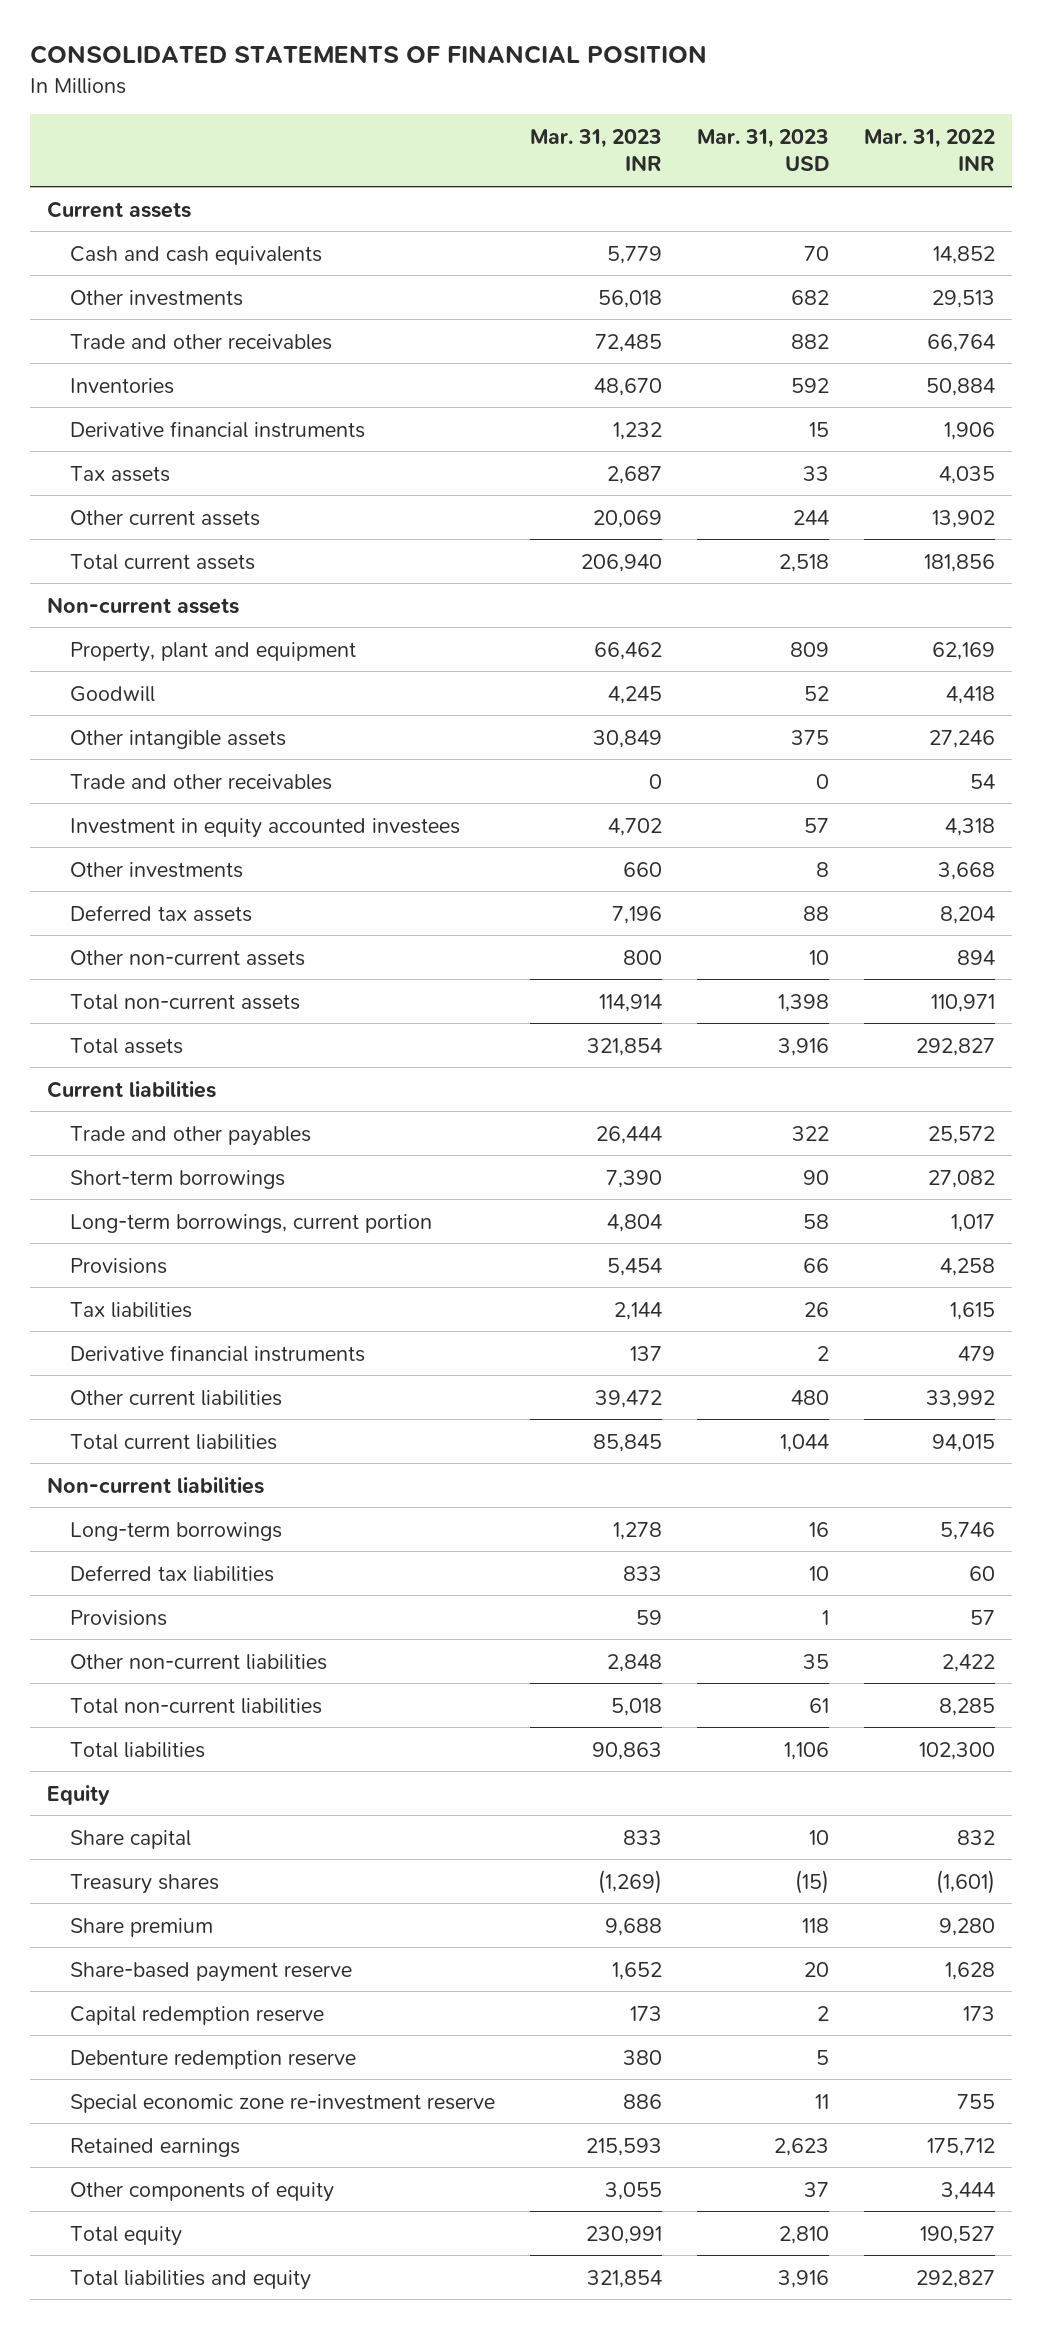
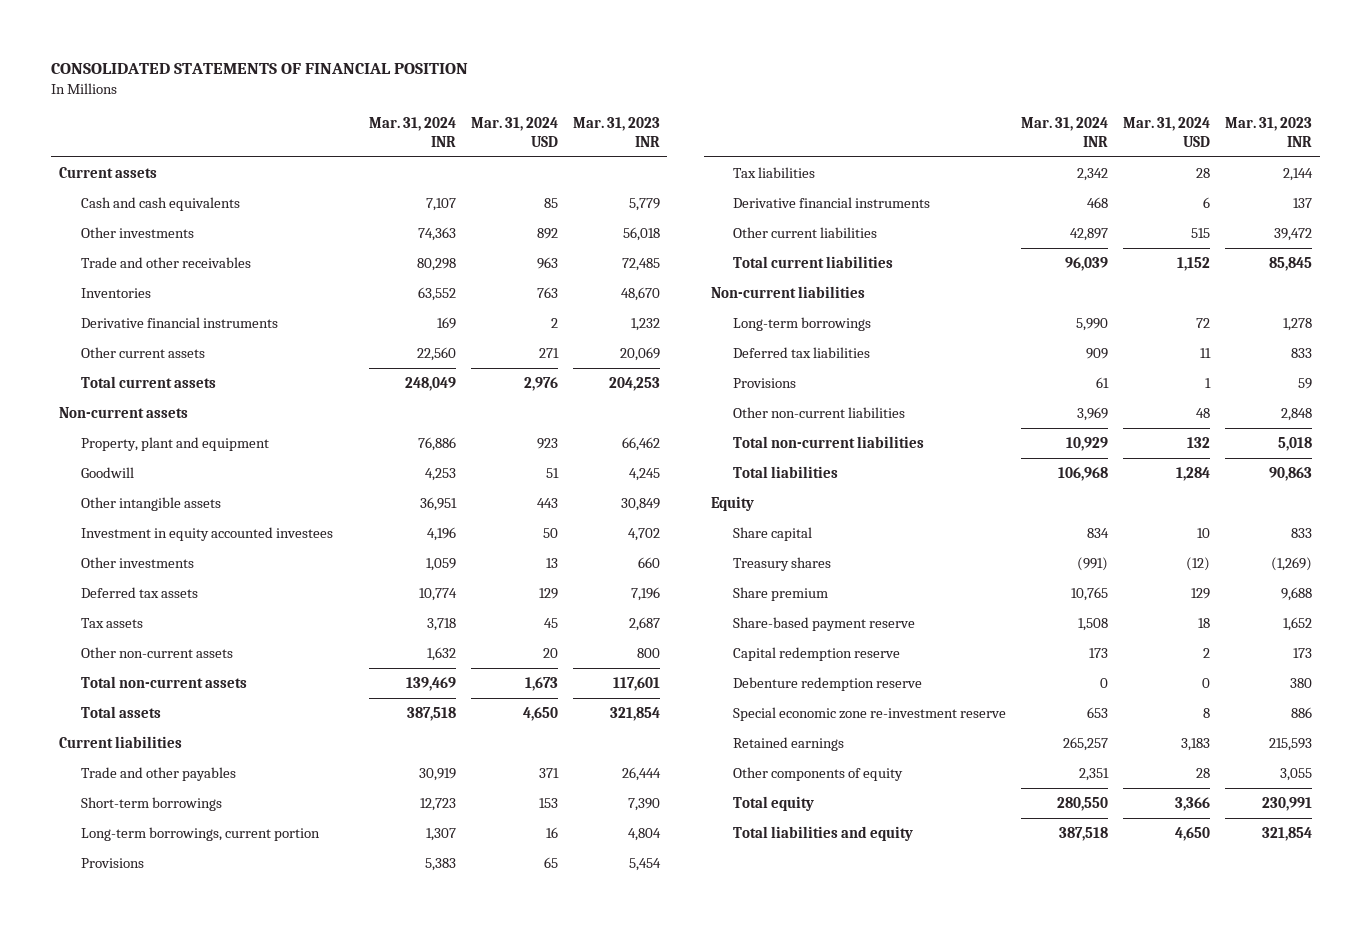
[696,128,829,172] Mar. 31, 2023 USD -> none
[863,128,995,172] Mar. 31, 2022 INR -> none
none -> [368,117,456,148] Mar. 31, 2024 INR
none -> [470,117,558,148] Mar. 31, 2024 USD
[580,553,662,572] 206,940 -> [608,376,660,391] 204,253
[69,773,332,790] Trade and other receivables -> none
[69,465,170,482] Tax assets -> [80,617,143,628] Tax assets
[598,993,662,1012] 114,914 -> [612,676,660,691] 117,601

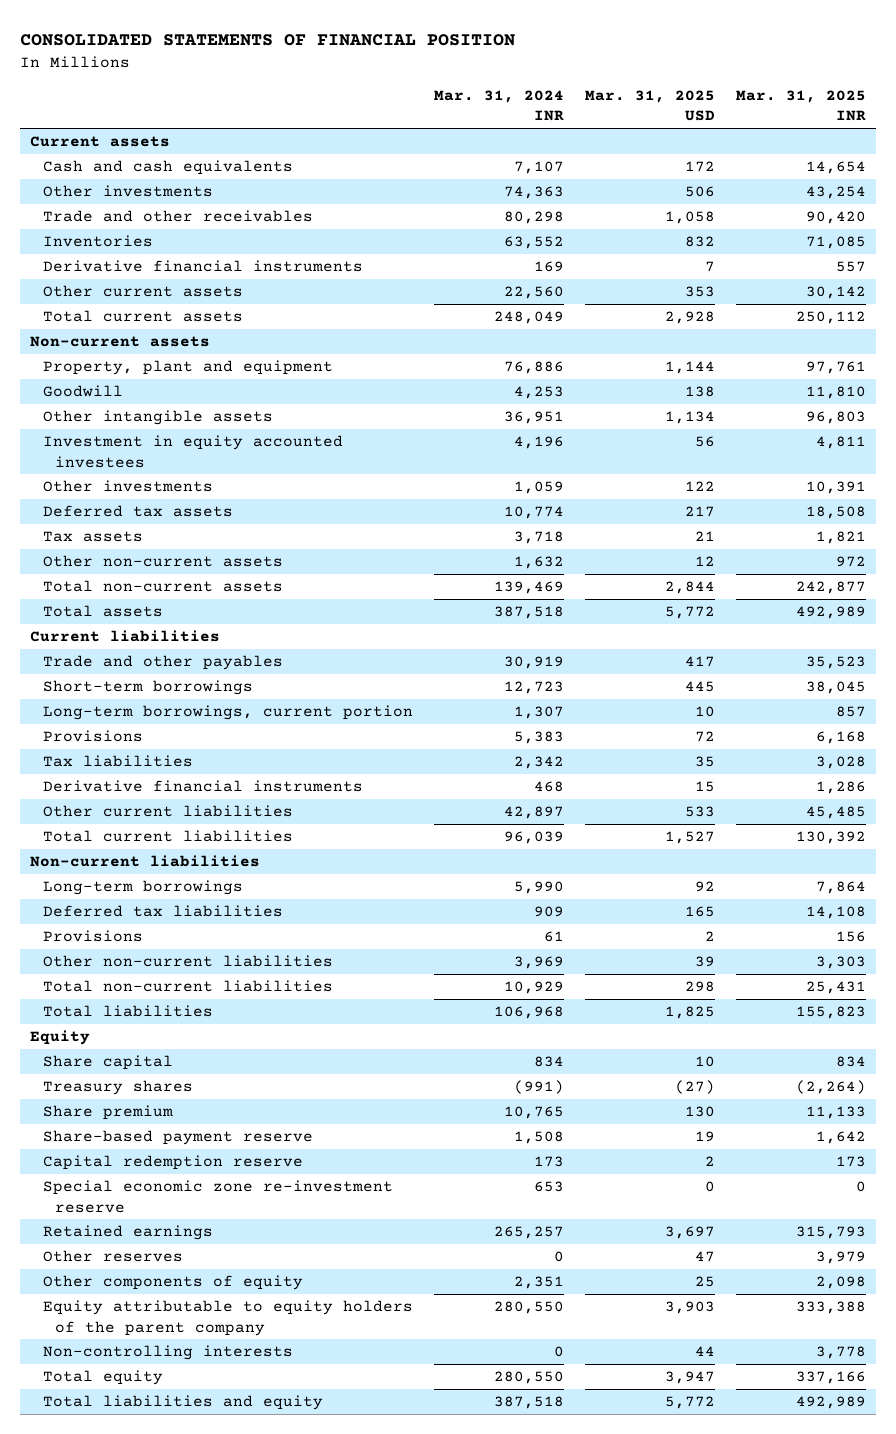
[470,117,558,148] Mar. 31, 2024 USD -> none
[572,117,660,148] Mar. 31, 2023 INR -> none
none -> [584,90,715,122] Mar. 31, 2025 USD
none -> [735,90,866,122] Mar. 31, 2025 INR
[733,676,923,691] Debenture redemption reserve -> none
none -> [42,1250,183,1263] Other reserves
none -> [42,1300,413,1336] Equity attributable to equity holders of the parent company
none -> [42,1345,293,1361] Non-controlling interests

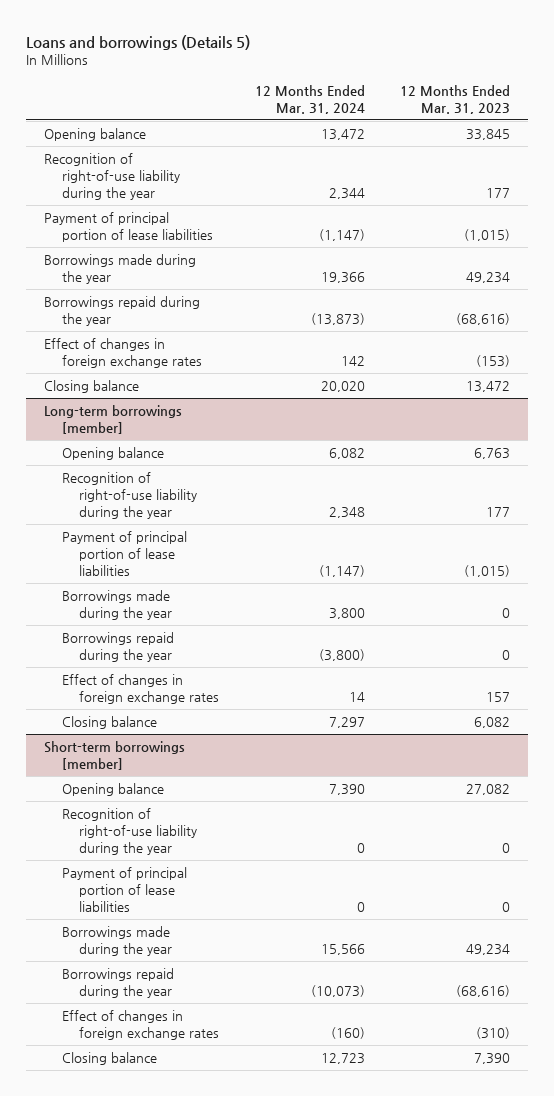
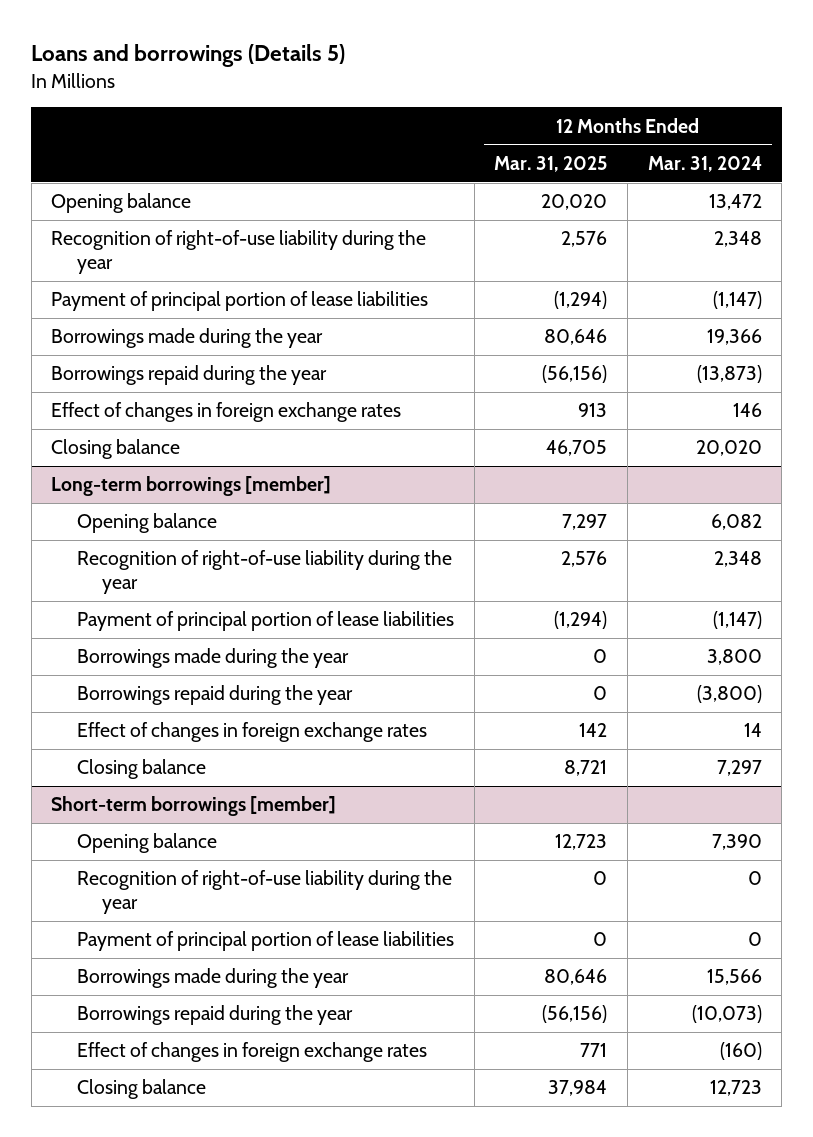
[400,84,511,114] 12 Months Ended Mar. 31, 2023 -> none
none -> [494,156,608,173] Mar. 31, 2025
[328,187,365,199] 2,344 -> [713,231,762,248] 2,348
[340,356,365,367] 142 -> [732,403,762,418] 146

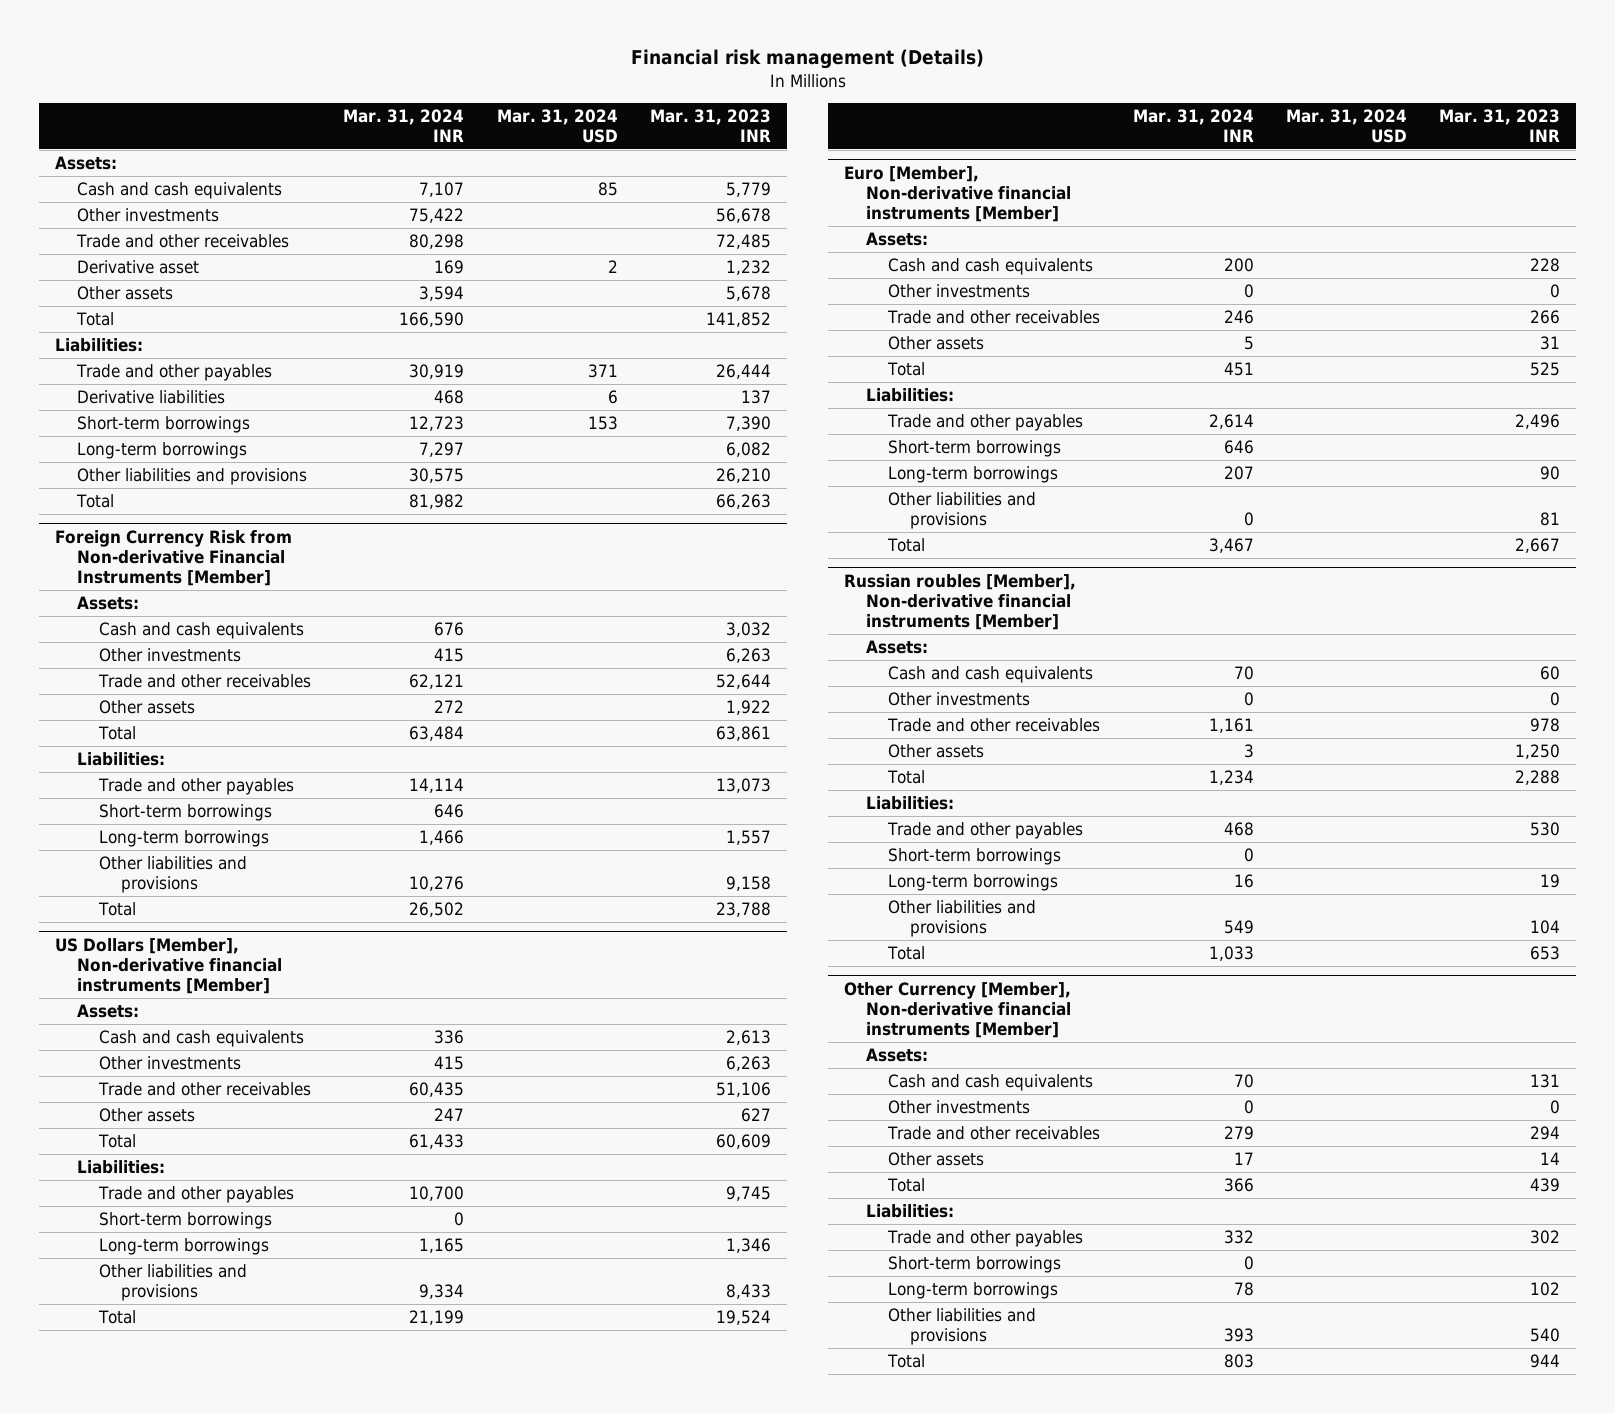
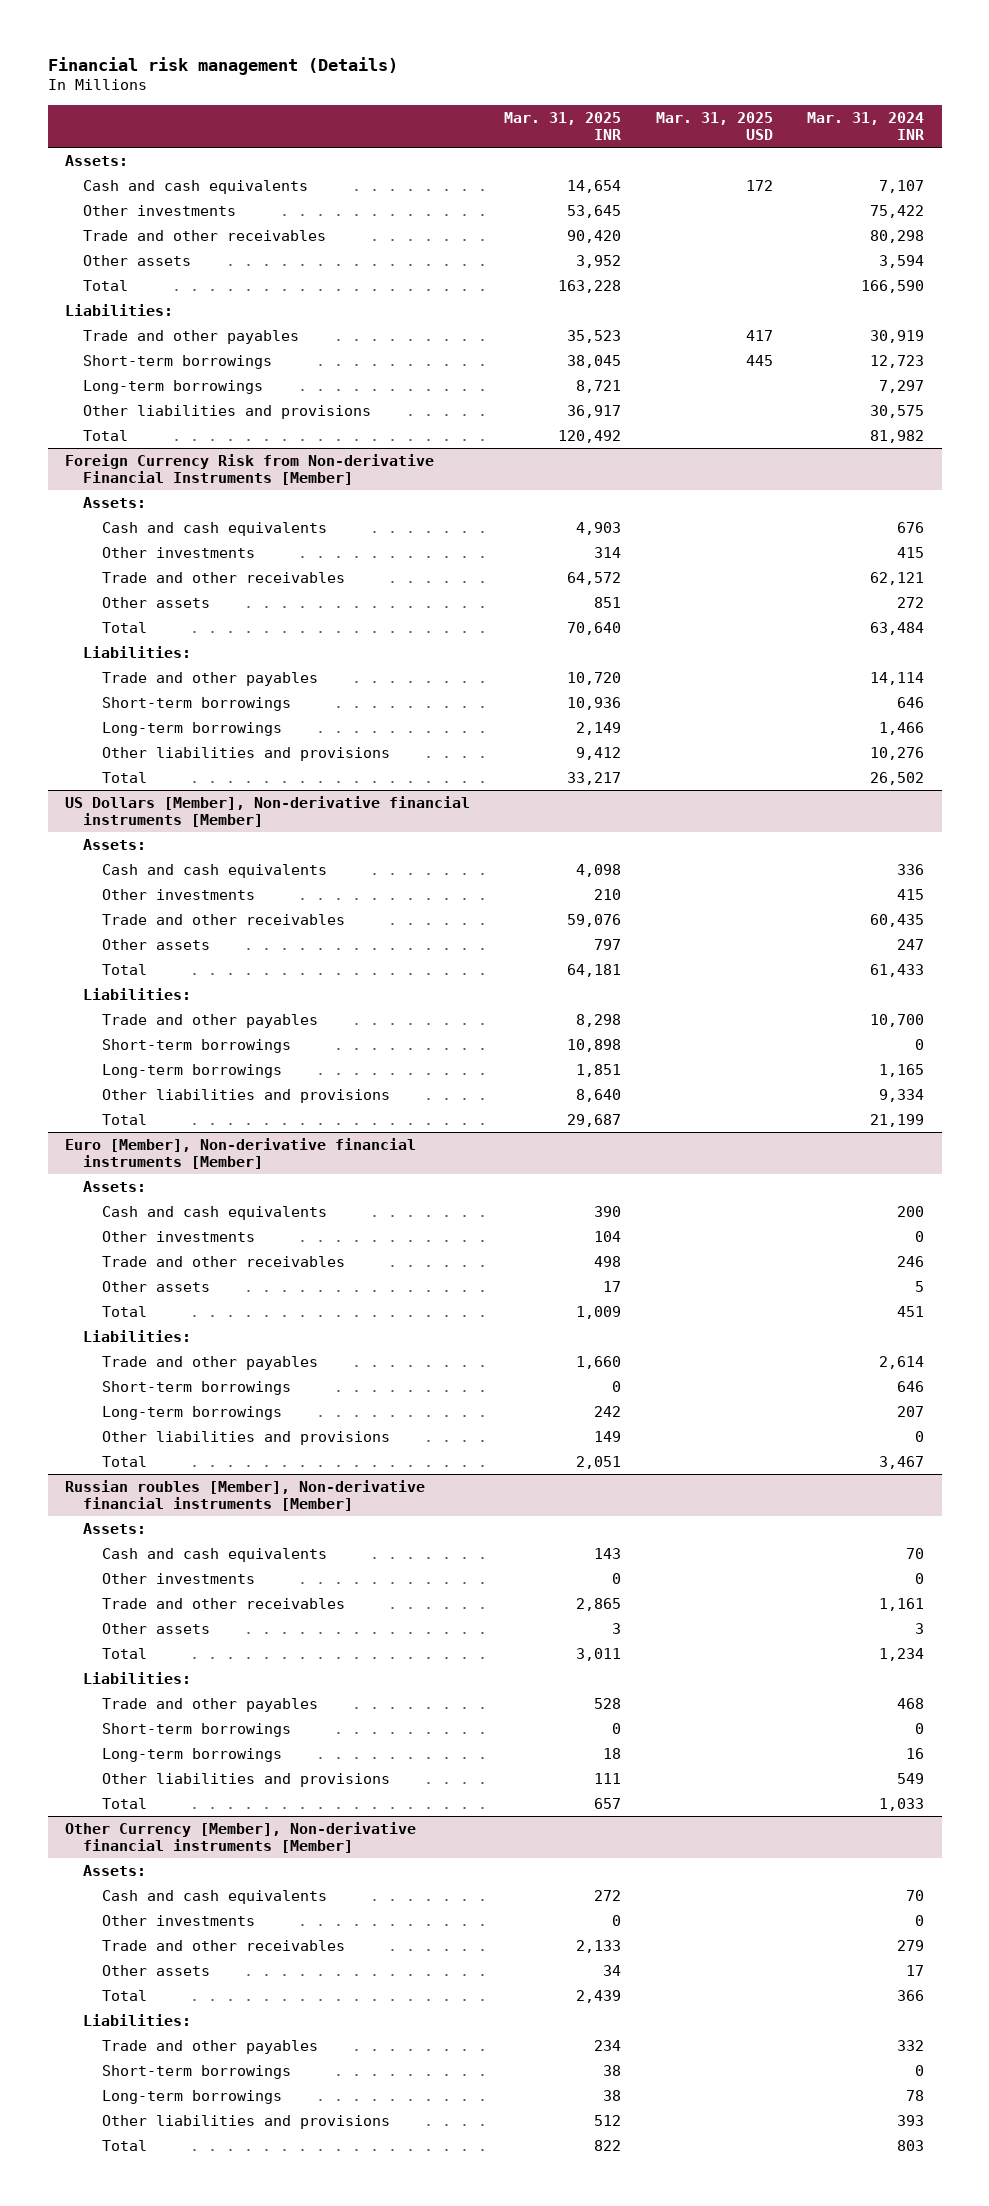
[496,109,618,143] Mar. 31, 2024 USD -> none
[649,109,771,142] Mar. 31, 2023 INR -> none
none -> [504,112,623,141] Mar. 31, 2025 INR
none -> [655,112,773,141] Mar. 31, 2025 USD
[77,259,200,274] Derivative asset -> none
[77,389,226,404] Derivative liabilities -> none

